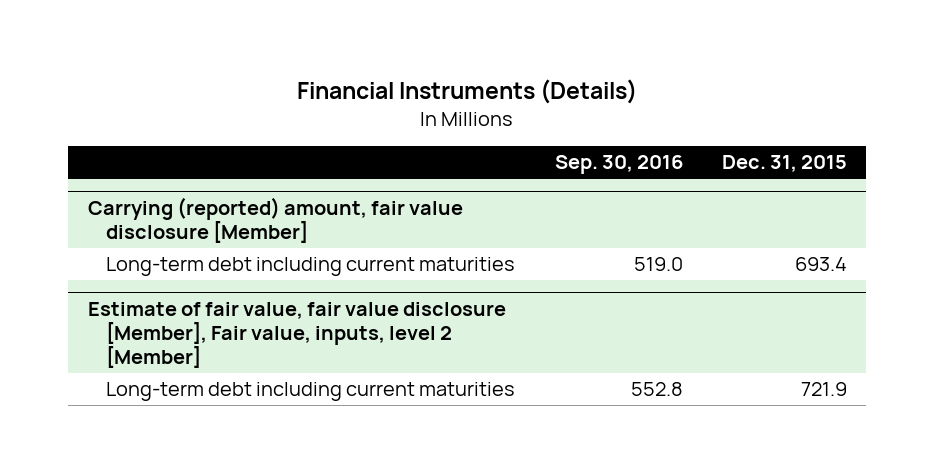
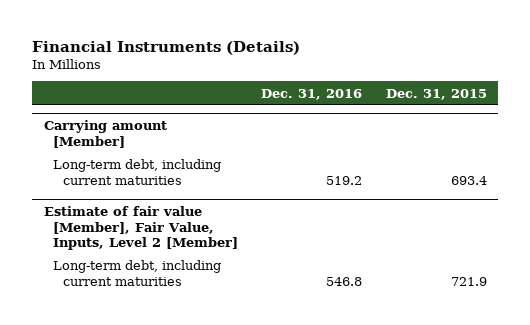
[554,155,683,175] Sep. 30, 2016 -> none
none -> [261,88,363,100] Dec. 31, 2016
[87,196,463,243] Carrying (reported) amount, fair value disclosure [Member] -> [43,120,167,148] Carrying amount [Member]
[106,257,516,277] Long-term debt including current maturities -> [53,159,222,185] Long-term debt, including current maturities
[87,301,506,369] Estimate of fair value, fair value disclosure [Member], Fair value, inputs, level 2 [Member] -> [43,206,239,251] Estimate of fair value [Member], Fair Value, Inputs, Level 2 [Member]
[106,382,516,402] Long-term debt including current maturities -> [53,260,222,286] Long-term debt, including current maturities

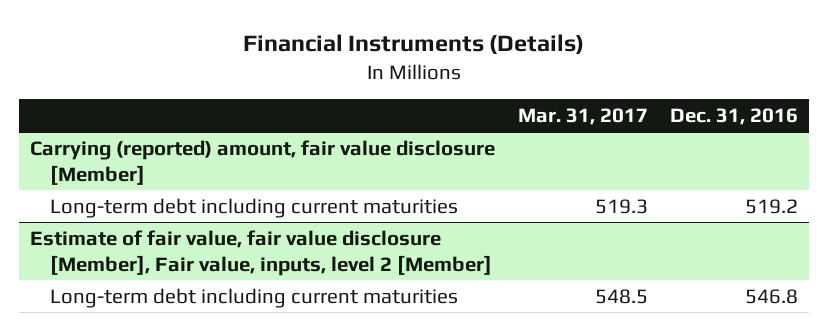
[385,88,487,100] Dec. 31, 2015 -> none
none -> [517,107,648,125] Mar. 31, 2017
[43,120,167,148] Carrying amount [Member] -> [30,139,496,185] Carrying (reported) amount, fair value disclosure [Member]
[53,159,222,185] Long-term debt, including current maturities -> [50,197,459,218] Long-term debt including current maturities
[43,206,239,251] Estimate of fair value [Member], Fair Value, Inputs, Level 2 [Member] -> [30,229,493,276] Estimate of fair value, fair value disclosure [Member], Fair value, inputs, level 2 [Member]
[53,260,222,286] Long-term debt, including current maturities -> [50,287,459,308] Long-term debt including current maturities

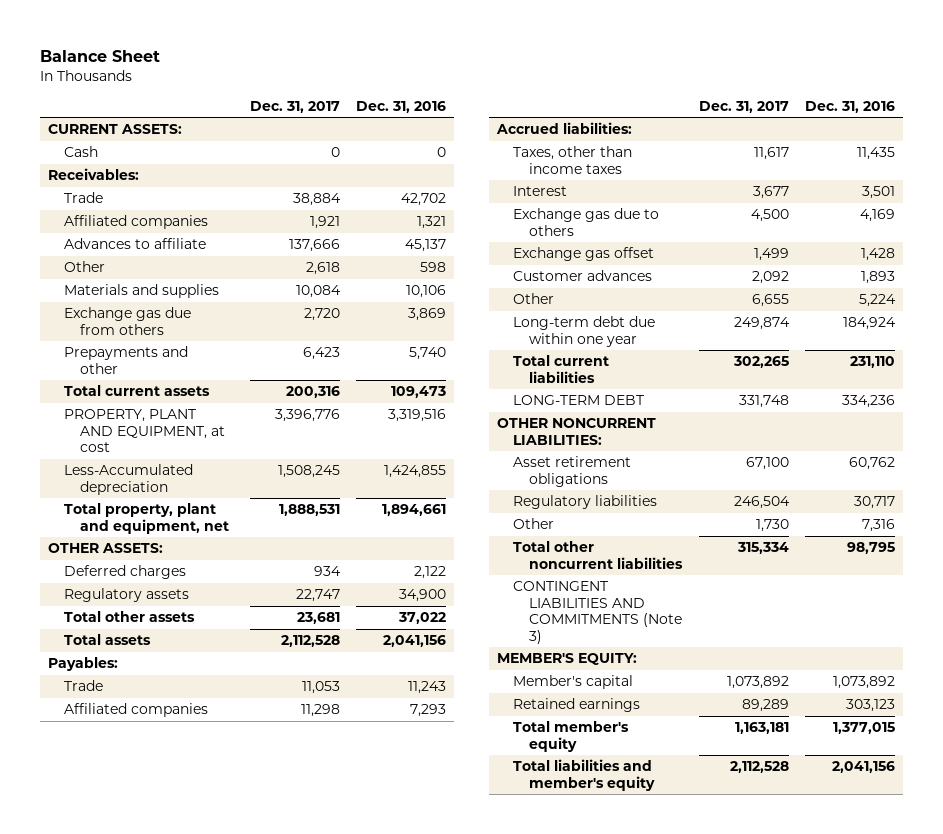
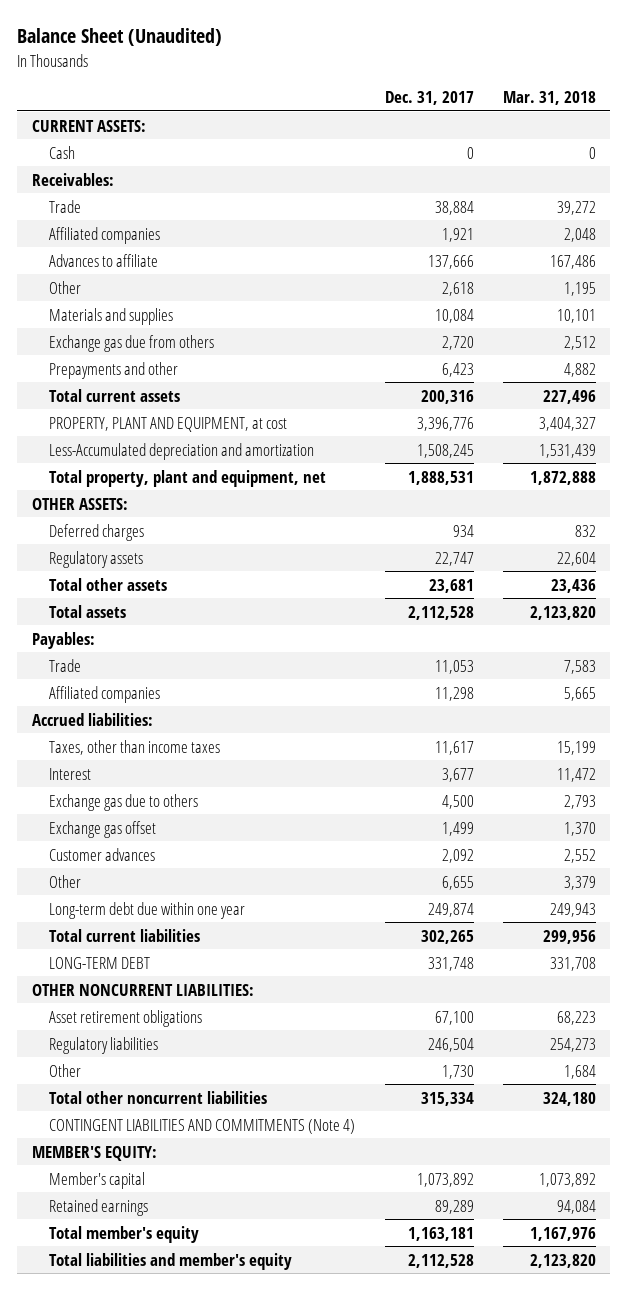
[39,49,160,62] Balance Sheet -> [16,28,222,47] Balance Sheet (Unaudited)
[355,100,446,113] Dec. 31, 2016 -> none
none -> [502,91,596,106] Mar. 31, 2018
[64,464,194,495] Less-Accumulated depreciation -> [49,442,315,460] Less-Accumulated depreciation and amortization
[513,581,683,644] CONTINGENT LIABILITIES AND COMMITMENTS (Note 3) -> [49,1118,356,1134] CONTINGENT LIABILITIES AND COMMITMENTS (Note 4)

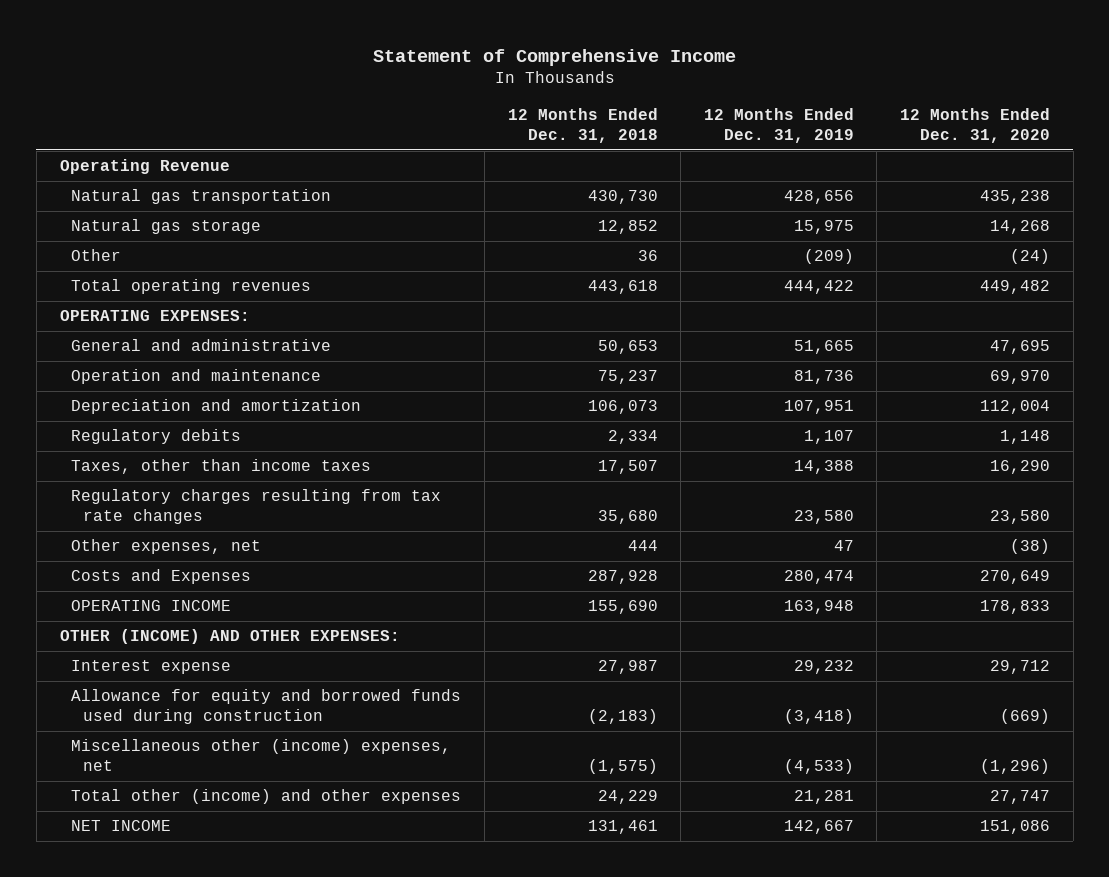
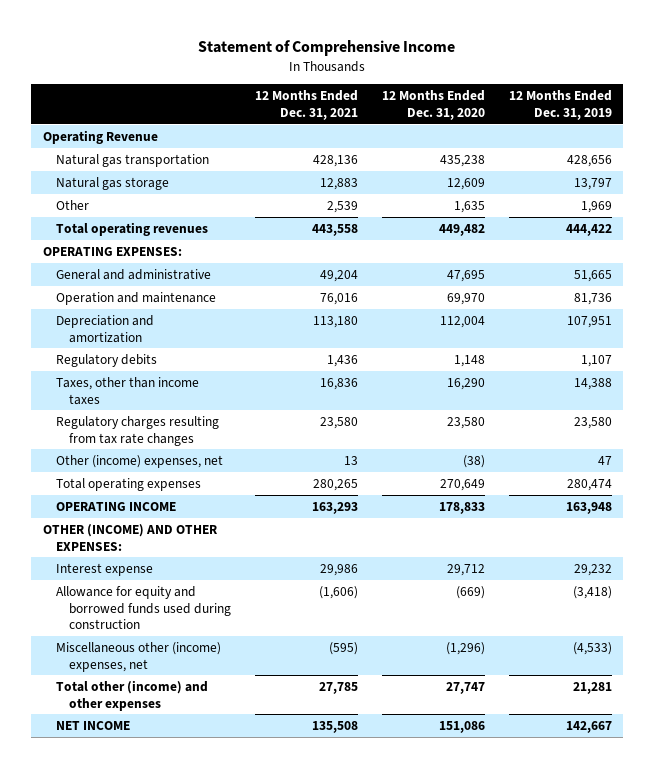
[507,107,658,143] 12 Months Ended Dec. 31, 2018 -> none
none -> [255,90,359,120] 12 Months Ended Dec. 31, 2021
[793,220,854,235] 15,975 -> [573,177,612,190] 13,797
[989,220,1050,235] 14,268 -> [446,177,485,190] 12,609
[803,249,854,265] (209) -> [580,200,612,213] 1,969
[1009,249,1050,265] (24) -> [453,200,485,213] 1,635
[71,539,262,555] Other expenses, net -> [56,454,224,468] Other (income) expenses, net
[71,569,252,585] Costs and Expenses -> [56,477,202,491] Total operating expenses

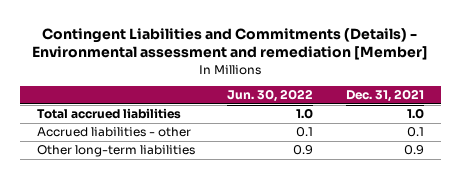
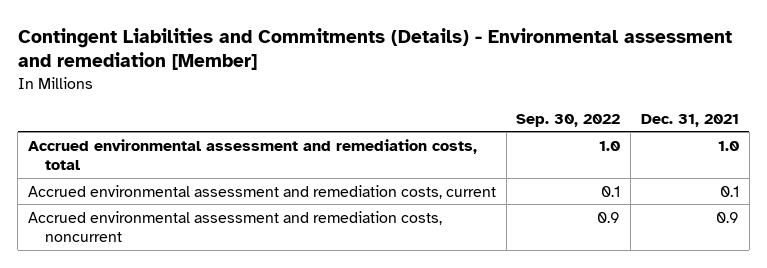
[227,89,314,103] Jun. 30, 2022 -> none
none -> [516,113,621,127] Sep. 30, 2022
[36,108,181,120] Total accrued liabilities -> [27,138,477,170] Accrued environmental assessment and remediation costs, total
[36,127,191,138] Accrued liabilities - other -> [27,184,496,199] Accrued environmental assessment and remediation costs, current
[36,145,195,158] Other long-term liabilities -> [27,210,442,242] Accrued environmental assessment and remediation costs, noncurrent

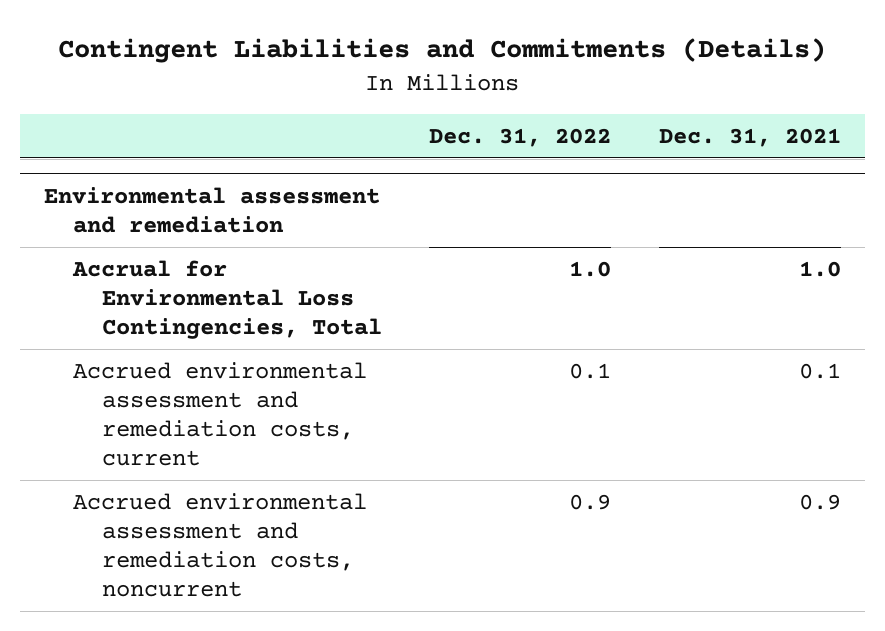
[17,27,732,71] Contingent Liabilities and Commitments (Details) - Environmental assessment and remediation [Member] -> [58,38,827,64] Contingent Liabilities and Commitments (Details)
[516,113,621,127] Sep. 30, 2022 -> none
none -> [429,127,612,147] Dec. 31, 2022
none -> [43,186,380,233] Environmental assessment and remediation
[27,138,477,170] Accrued environmental assessment and remediation costs, total -> [72,260,383,340] Accrual for Environmental Loss Contingencies, Total

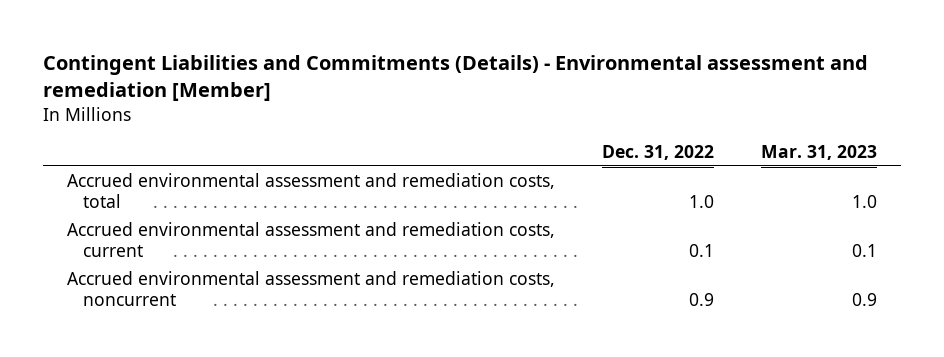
[58,38,827,64] Contingent Liabilities and Commitments (Details) -> [43,55,869,102] Contingent Liabilities and Commitments (Details) - Environmental assessment and remediation [Member]
[658,127,841,147] Dec. 31, 2021 -> none
none -> [761,145,878,161] Mar. 31, 2023
[43,186,380,233] Environmental assessment and remediation -> none
[72,260,383,340] Accrual for Environmental Loss Contingencies, Total -> [66,173,555,209] Accrued environmental assessment and remediation costs, total

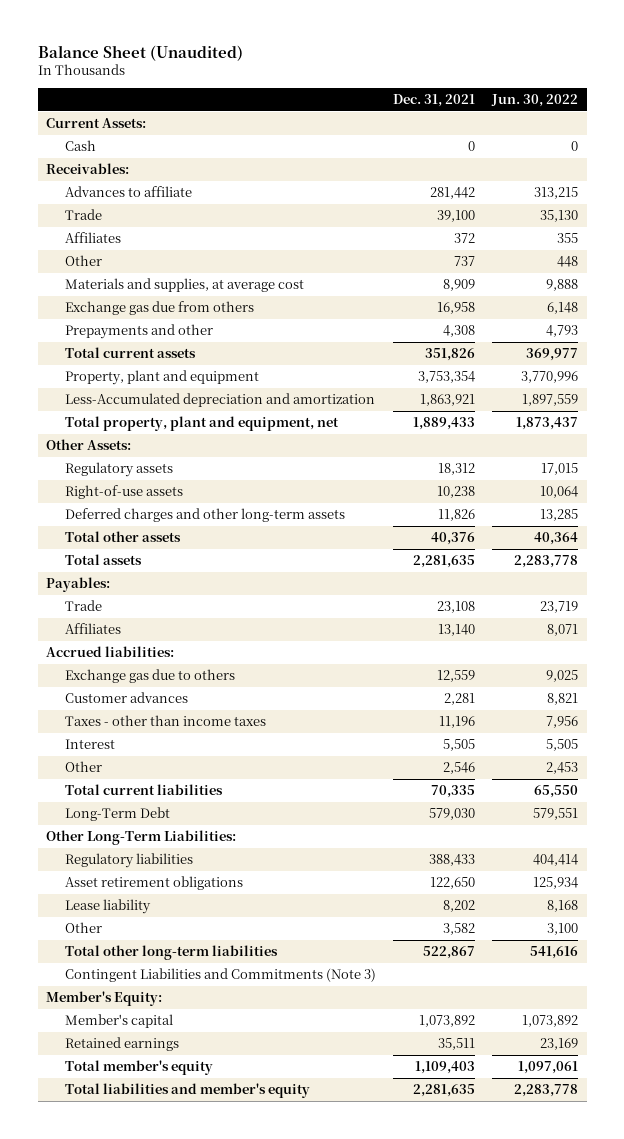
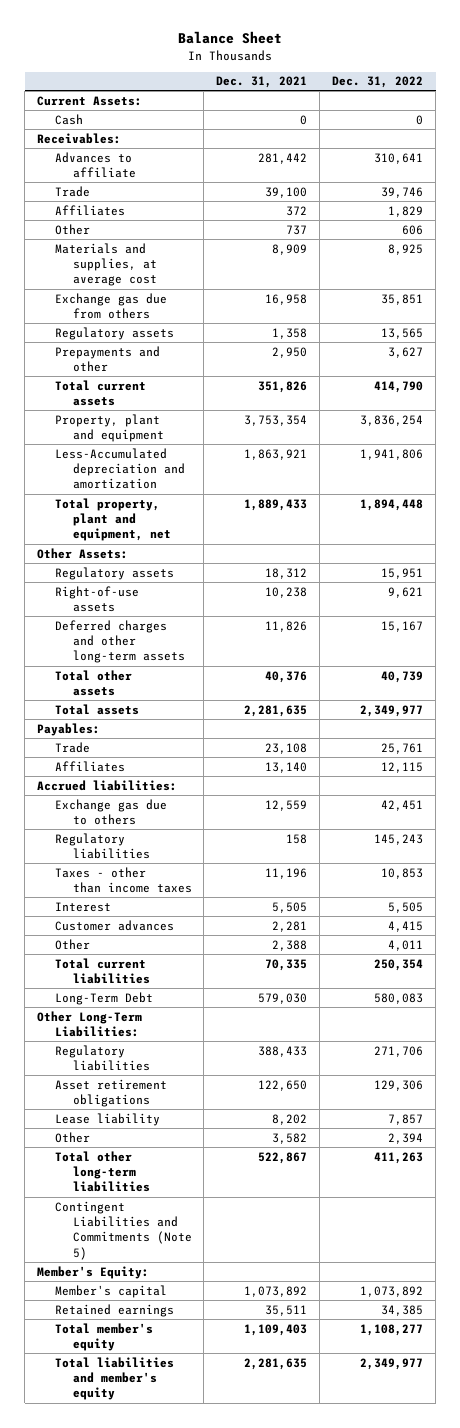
[37,44,243,61] Balance Sheet (Unaudited) -> [178,31,283,45] Balance Sheet
[491,93,579,107] Jun. 30, 2022 -> none
none -> [332,76,424,89] Dec. 31, 2022
none -> [54,326,174,340] Regulatory assets
[443,325,476,338] 4,308 -> [272,346,308,358] 2,950
none -> [54,832,150,859] Regulatory liabilities
[64,692,188,704] Customer advances -> [54,919,174,931] Customer advances
[443,762,476,775] 2,546 -> [272,939,308,951] 2,388
[64,968,376,983] Contingent Liabilities and Commitments (Note 3) -> [54,1200,192,1260] Contingent Liabilities and Commitments (Note 5)

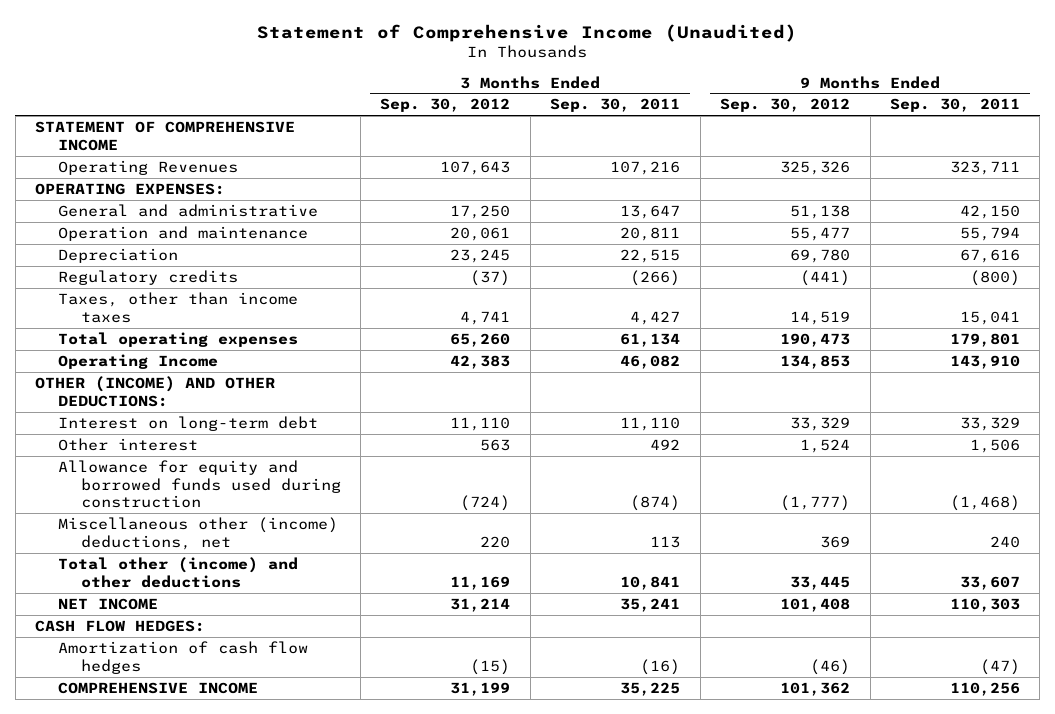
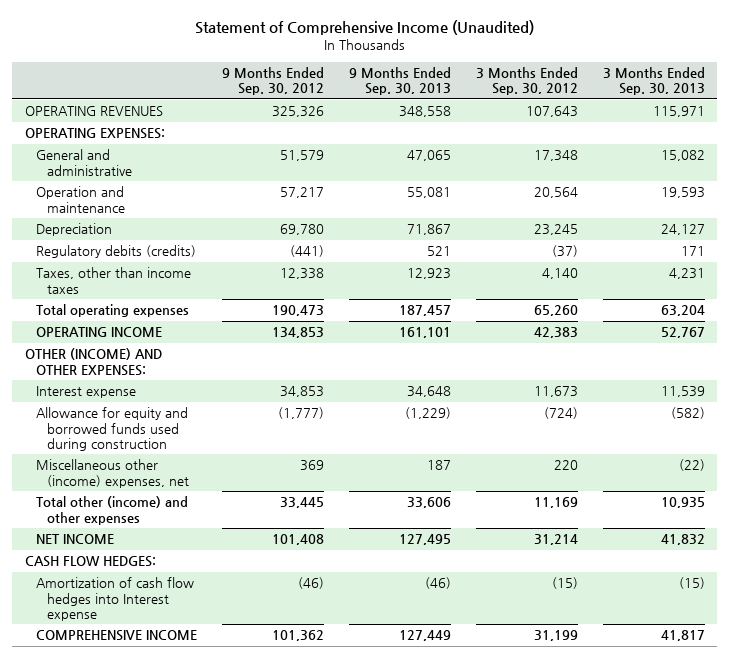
[550,98,681,113] Sep. 30, 2011 -> none
[889,98,1020,113] Sep. 30, 2011 -> none
none -> [348,67,451,96] 9 Months Ended Sep. 30, 2013
none -> [602,67,705,96] 3 Months Ended Sep. 30, 2013
[34,121,295,151] STATEMENT OF COMPREHENSIVE INCOME -> none
[57,160,238,176] Operating Revenues -> [24,106,163,117] OPERATING REVENUES
[450,205,511,220] 17,250 -> [533,150,578,162] 17,348
[790,205,851,220] 51,138 -> [279,150,324,162] 51,579
[450,227,511,242] 20,061 -> [533,187,578,199] 20,564
[790,227,851,242] 55,477 -> [279,187,324,199] 57,217
[57,270,238,286] Regulatory credits -> [36,245,197,259] Regulatory debits (credits)
[460,310,511,325] 4,741 -> [541,268,578,280] 4,140
[790,310,851,325] 14,519 -> [279,268,324,280] 12,338
[57,416,318,432] Interest on long-term debt -> none
[57,438,198,452] Other interest -> none
[57,354,218,370] Operating Income -> [36,327,163,338] OPERATING INCOME
[34,376,275,407] OTHER (INCOME) AND OTHER DEDUCTIONS: -> [24,348,162,376] OTHER (INCOME) AND OTHER EXPENSES:
none -> [36,386,137,399] Interest expense
[57,517,338,550] Miscellaneous other (income) deductions, net -> [36,459,190,488] Miscellaneous other (income) expenses, net
[57,557,298,588] Total other (income) and other deductions -> [36,496,189,525] Total other (income) and other expenses
[57,641,308,674] Amortization of cash flow hedges -> [36,577,195,621] Amortization of cash flow hedges into Interest expense

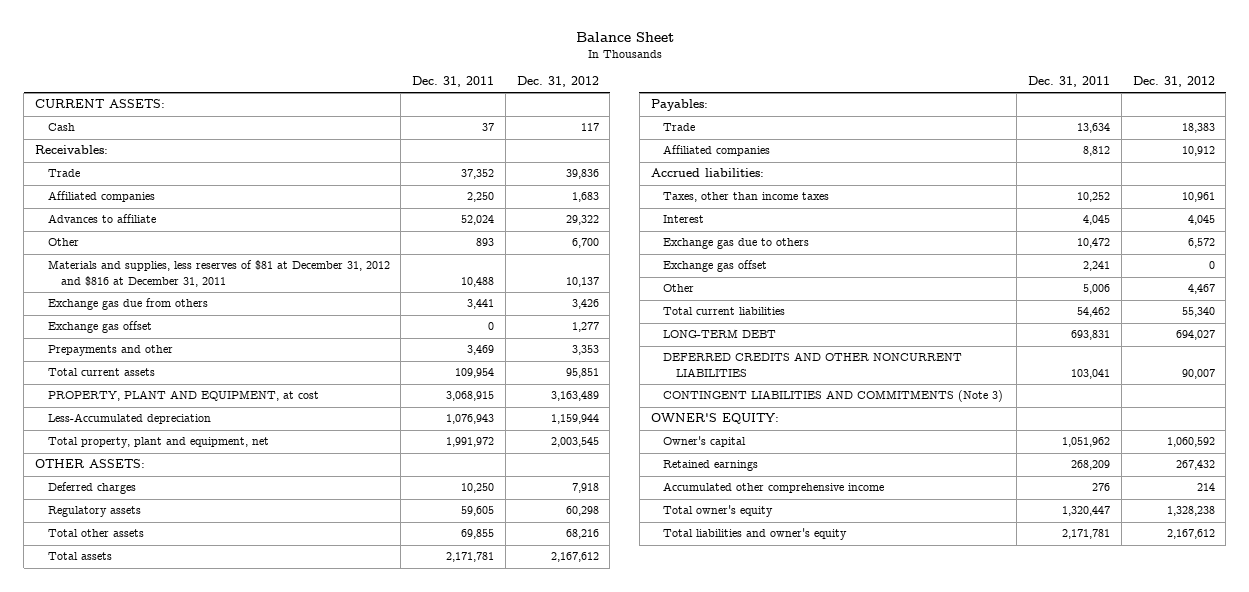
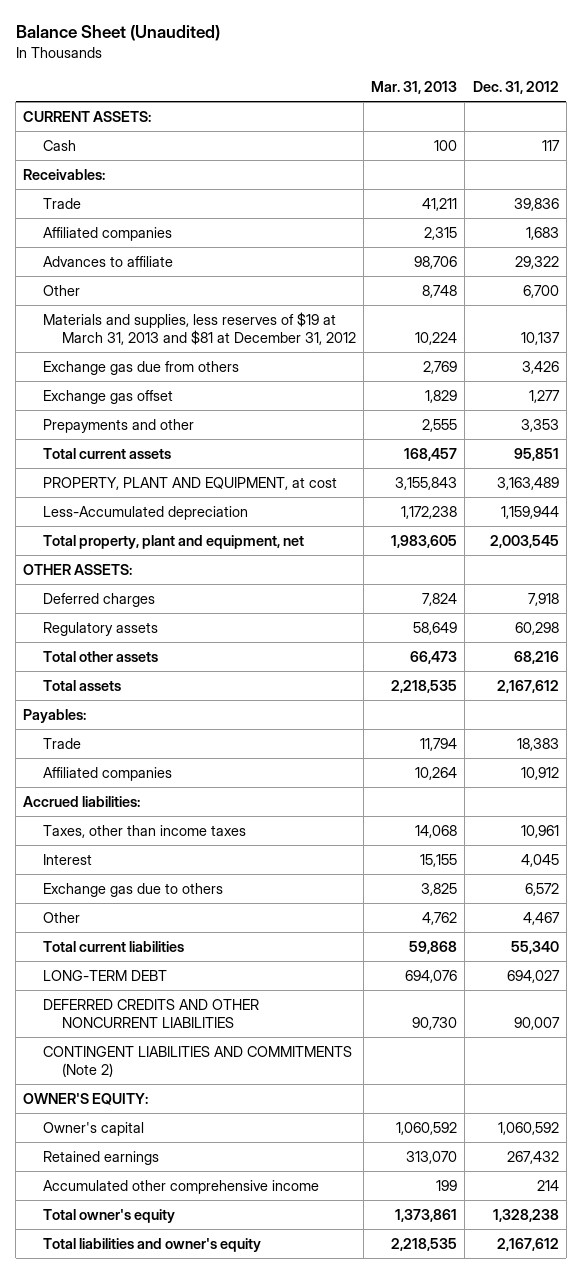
[575,31,674,42] Balance Sheet -> [15,25,220,42] Balance Sheet (Unaudited)
[412,75,495,87] Dec. 31, 2011 -> none
none -> [371,81,458,95] Mar. 31, 2013
[47,260,390,287] Materials and supplies, less reserves of $81 at December 31, 2012 and $816 at December 31, 2011 -> [42,311,357,346] Materials and supplies, less reserves of $19 at March 31, 2013 and $81 at December 31, 2012
[663,260,768,273] Exchange gas offset -> none
[663,390,1004,403] CONTINGENT LIABILITIES AND COMMITMENTS (Note 3) -> [42,1045,352,1078] CONTINGENT LIABILITIES AND COMMITMENTS (Note 2)

